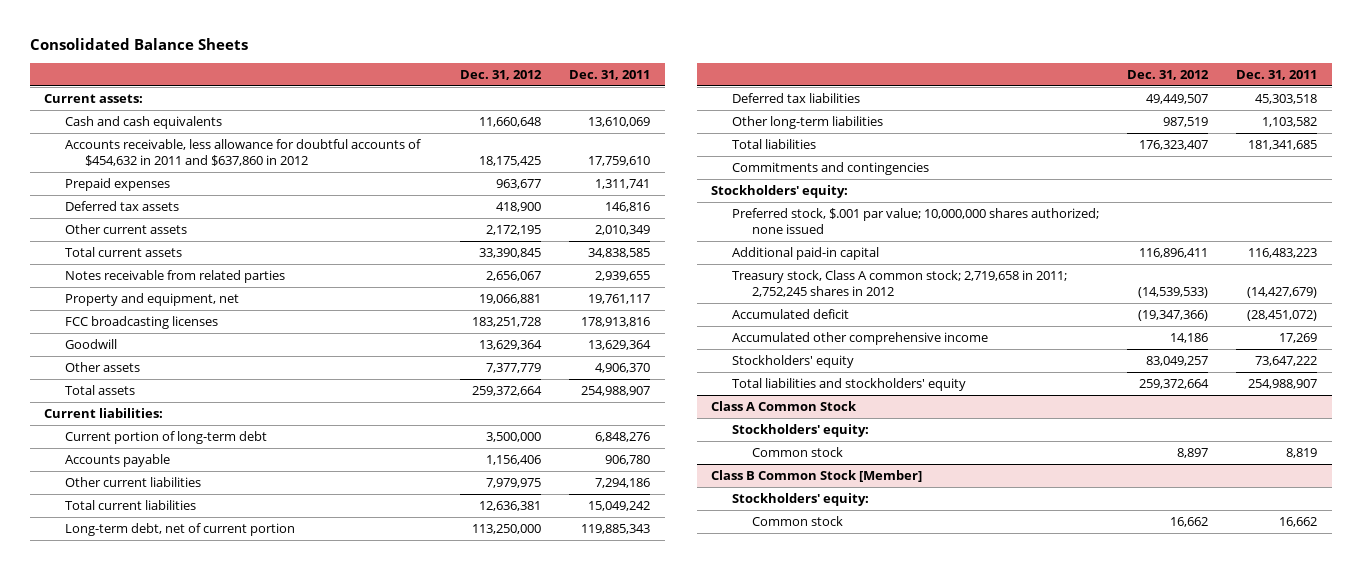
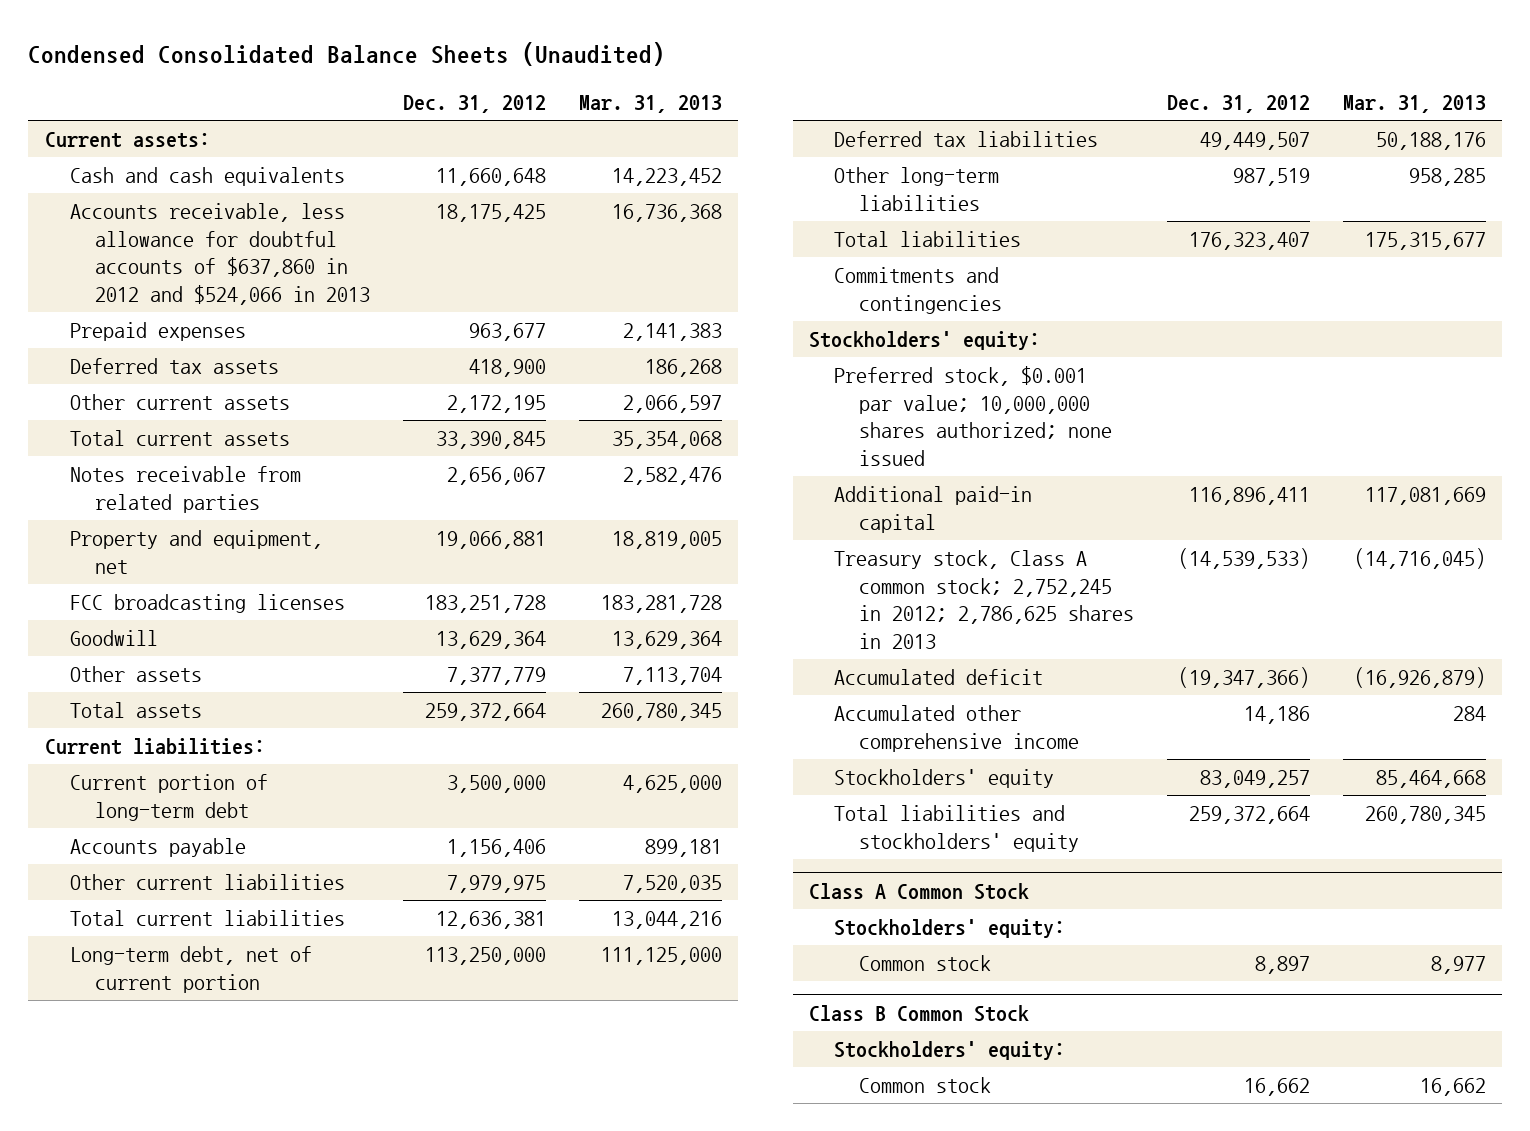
[30,38,249,51] Consolidated Balance Sheets -> [28,42,666,67] Condensed Consolidated Balance Sheets (Unaudited)
[569,70,651,81] Dec. 31, 2011 -> none
none -> [578,95,722,114] Mar. 31, 2013
[64,138,421,166] Accounts receivable, less allowance for doubtful accounts of $454,632 in 2011 and $637,860 in 2012 -> [70,203,371,305] Accounts receivable, less allowance for doubtful accounts of $637,860 in 2012 and $524,066 in 2013
[731,207,1099,234] Preferred stock, $.001 par value; 10,000,000 shares authorized; none issued -> [834,366,1113,466] Preferred stock, $0.001 par value; 10,000,000 shares authorized; none issued
[731,269,1067,297] Treasury stock, Class A common stock; 2,719,658 in 2011; 2,752,245 shares in 2012 -> [834,550,1135,649] Treasury stock, Class A common stock; 2,752,245 in 2012; 2,786,625 shares in 2013
[711,469,923,482] Class B Common Stock [Member] -> [808,1004,1029,1022] Class B Common Stock

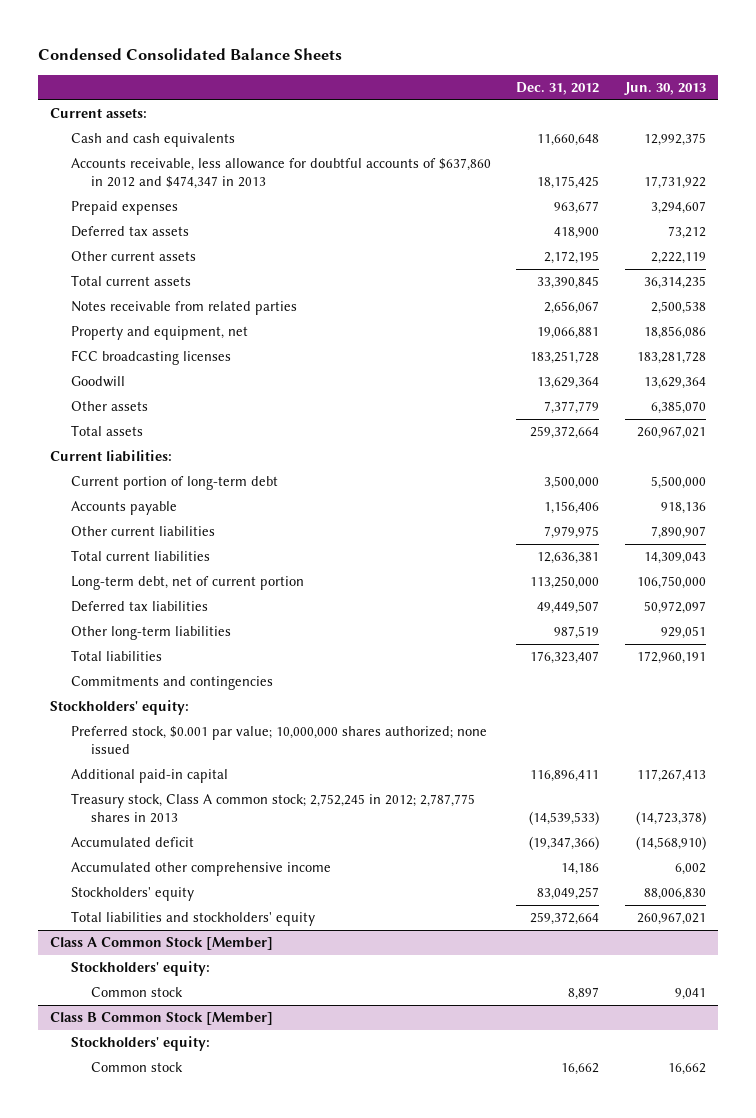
[28,42,666,67] Condensed Consolidated Balance Sheets (Unaudited) -> [37,48,342,61] Condensed Consolidated Balance Sheets
[578,95,722,114] Mar. 31, 2013 -> none
none -> [623,82,706,96] Jun. 30, 2013
[70,203,371,305] Accounts receivable, less allowance for doubtful accounts of $637,860 in 2012 and $524,066 in 2013 -> [70,158,491,190] Accounts receivable, less allowance for doubtful accounts of $637,860 in 2012 and $474,347 in 2013
[834,550,1135,649] Treasury stock, Class A common stock; 2,752,245 in 2012; 2,786,625 shares in 2013 -> [70,793,475,824] Treasury stock, Class A common stock; 2,752,245 in 2012; 2,787,775 shares in 2013
[808,882,1029,900] Class A Common Stock -> [50,937,274,951] Class A Common Stock [Member]
[808,1004,1029,1022] Class B Common Stock -> [50,1012,274,1026] Class B Common Stock [Member]

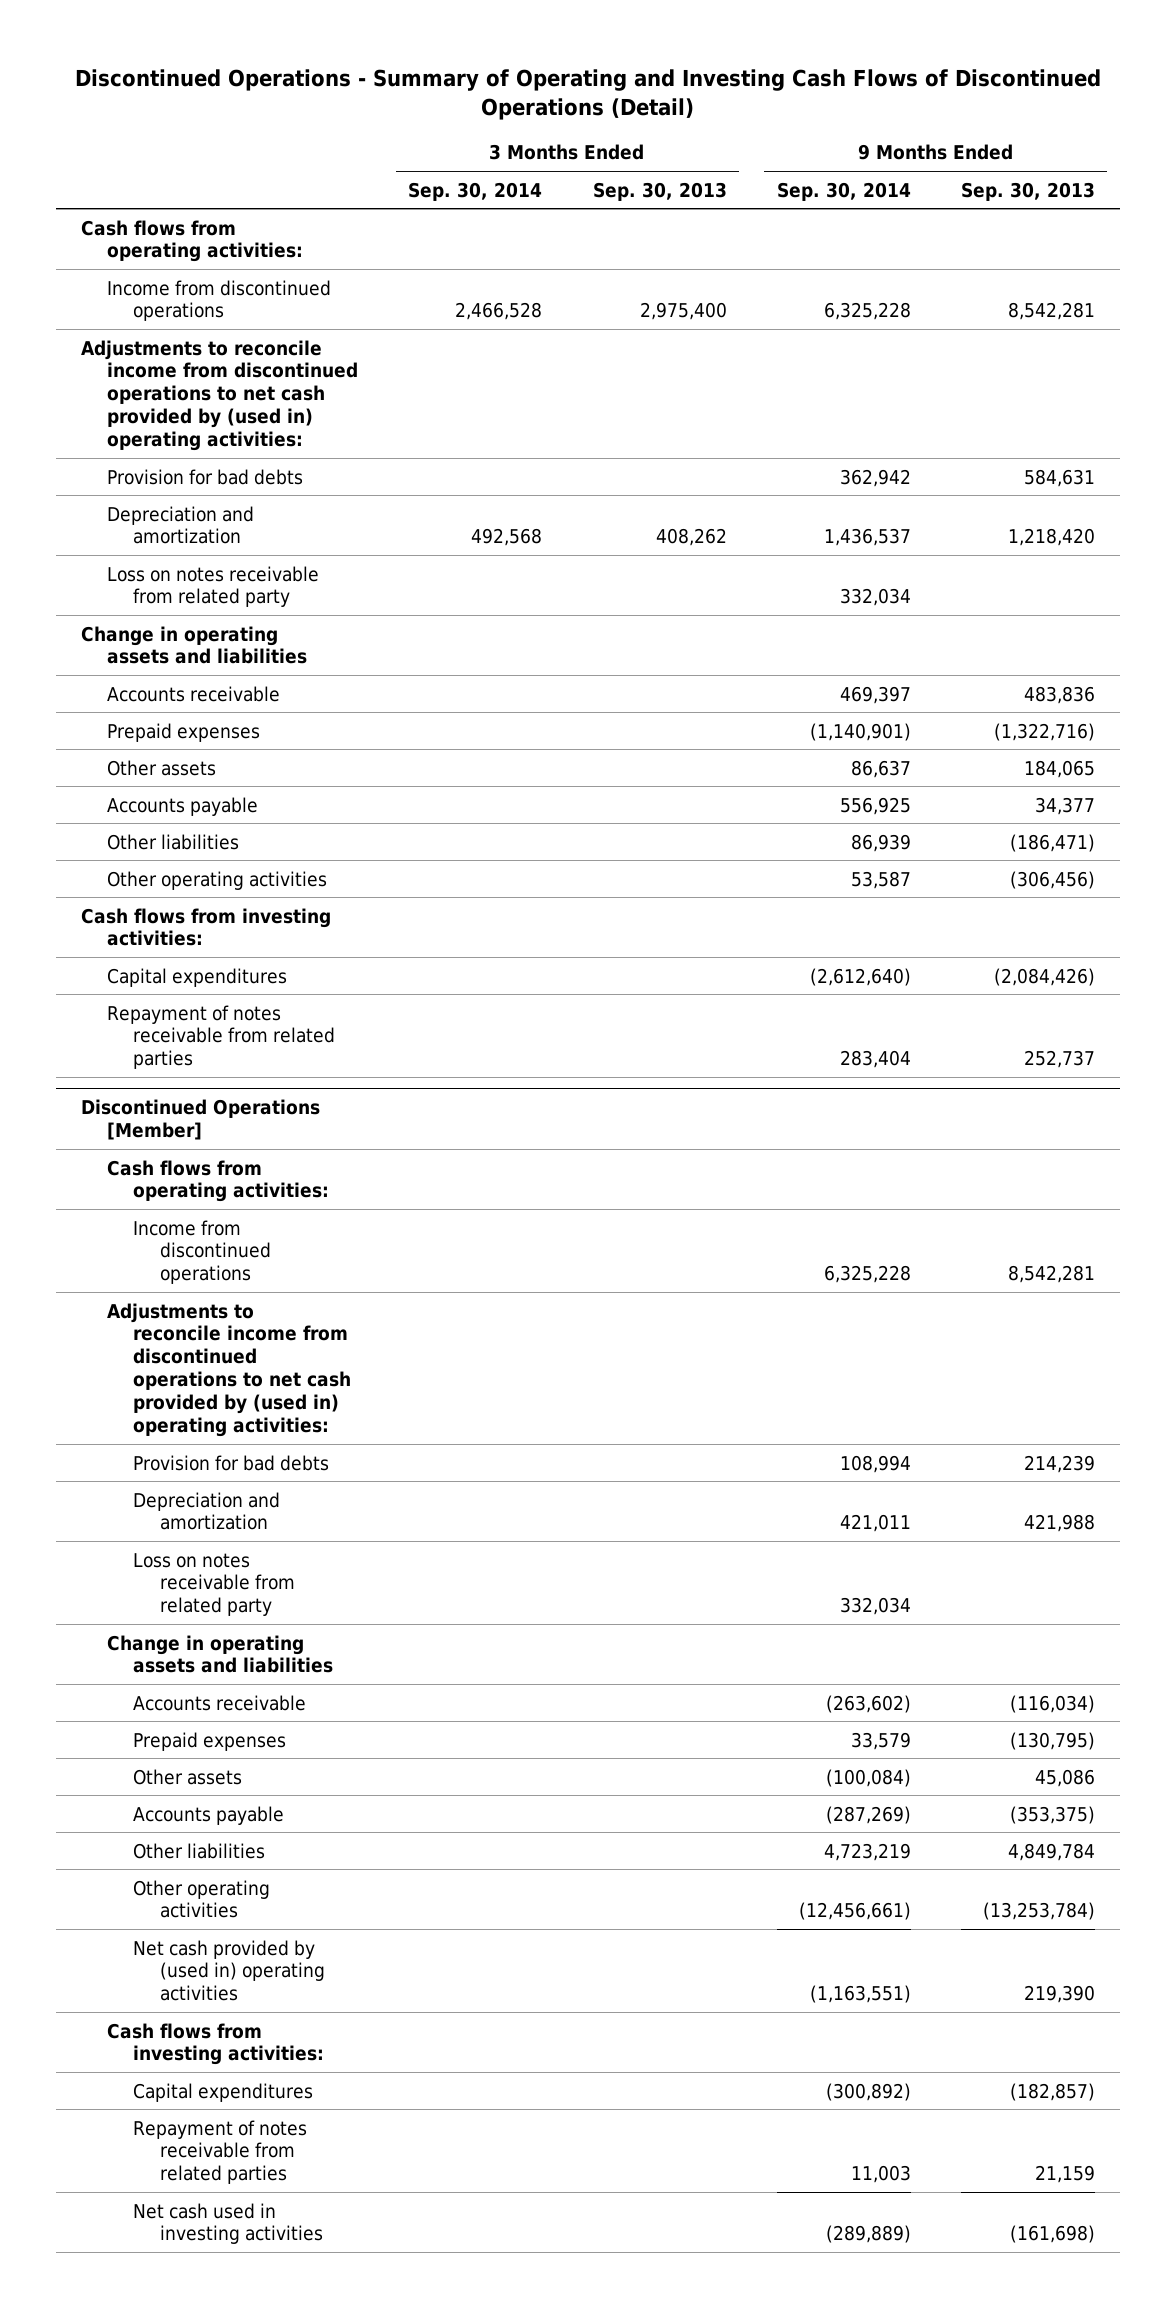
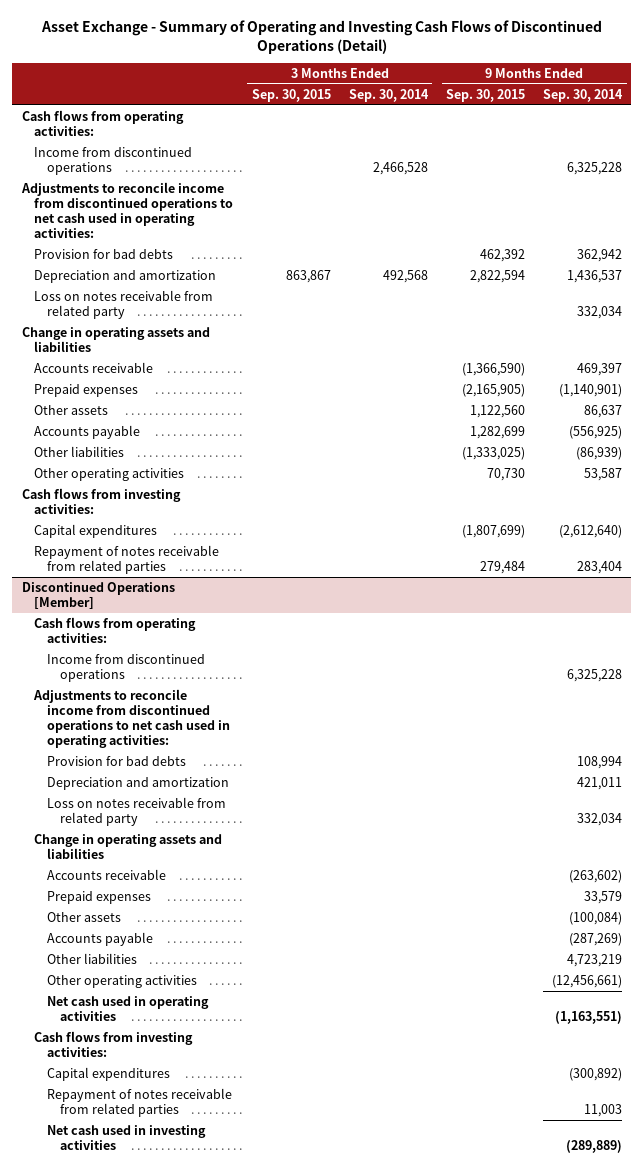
[74,68,1101,120] Discontinued Operations - Summary of Operating and Investing Cash Flows of Discontinued Operations (Detail) -> [40,19,602,54] Asset Exchange - Summary of Operating and Investing Cash Flows of Discontinued Operations (Detail)
[592,181,727,201] Sep. 30, 2013 -> none
[960,181,1095,201] Sep. 30, 2013 -> none
none -> [251,88,331,102] Sep. 30, 2015
none -> [446,88,526,102] Sep. 30, 2015
[81,339,359,452] Adjustments to reconcile income from discontinued operations to net cash provided by (used in) operating activities: -> [20,181,234,238] Adjustments to reconcile income from discontinued operations to net cash used in operating activities:
[839,796,911,815] 556,925 -> [569,425,623,439] (556,925)
[850,833,911,852] 86,939 -> [576,446,623,460] (86,939)
[107,1302,352,1437] Adjustments to reconcile income from discontinued operations to net cash provided by (used in) operating activities: -> [33,688,231,748] Adjustments to reconcile income from discontinued operations to net cash used in operating activities:
[133,1939,325,2002] Net cash provided by (used in) operating activities -> [47,995,210,1021] Net cash used in operating activities

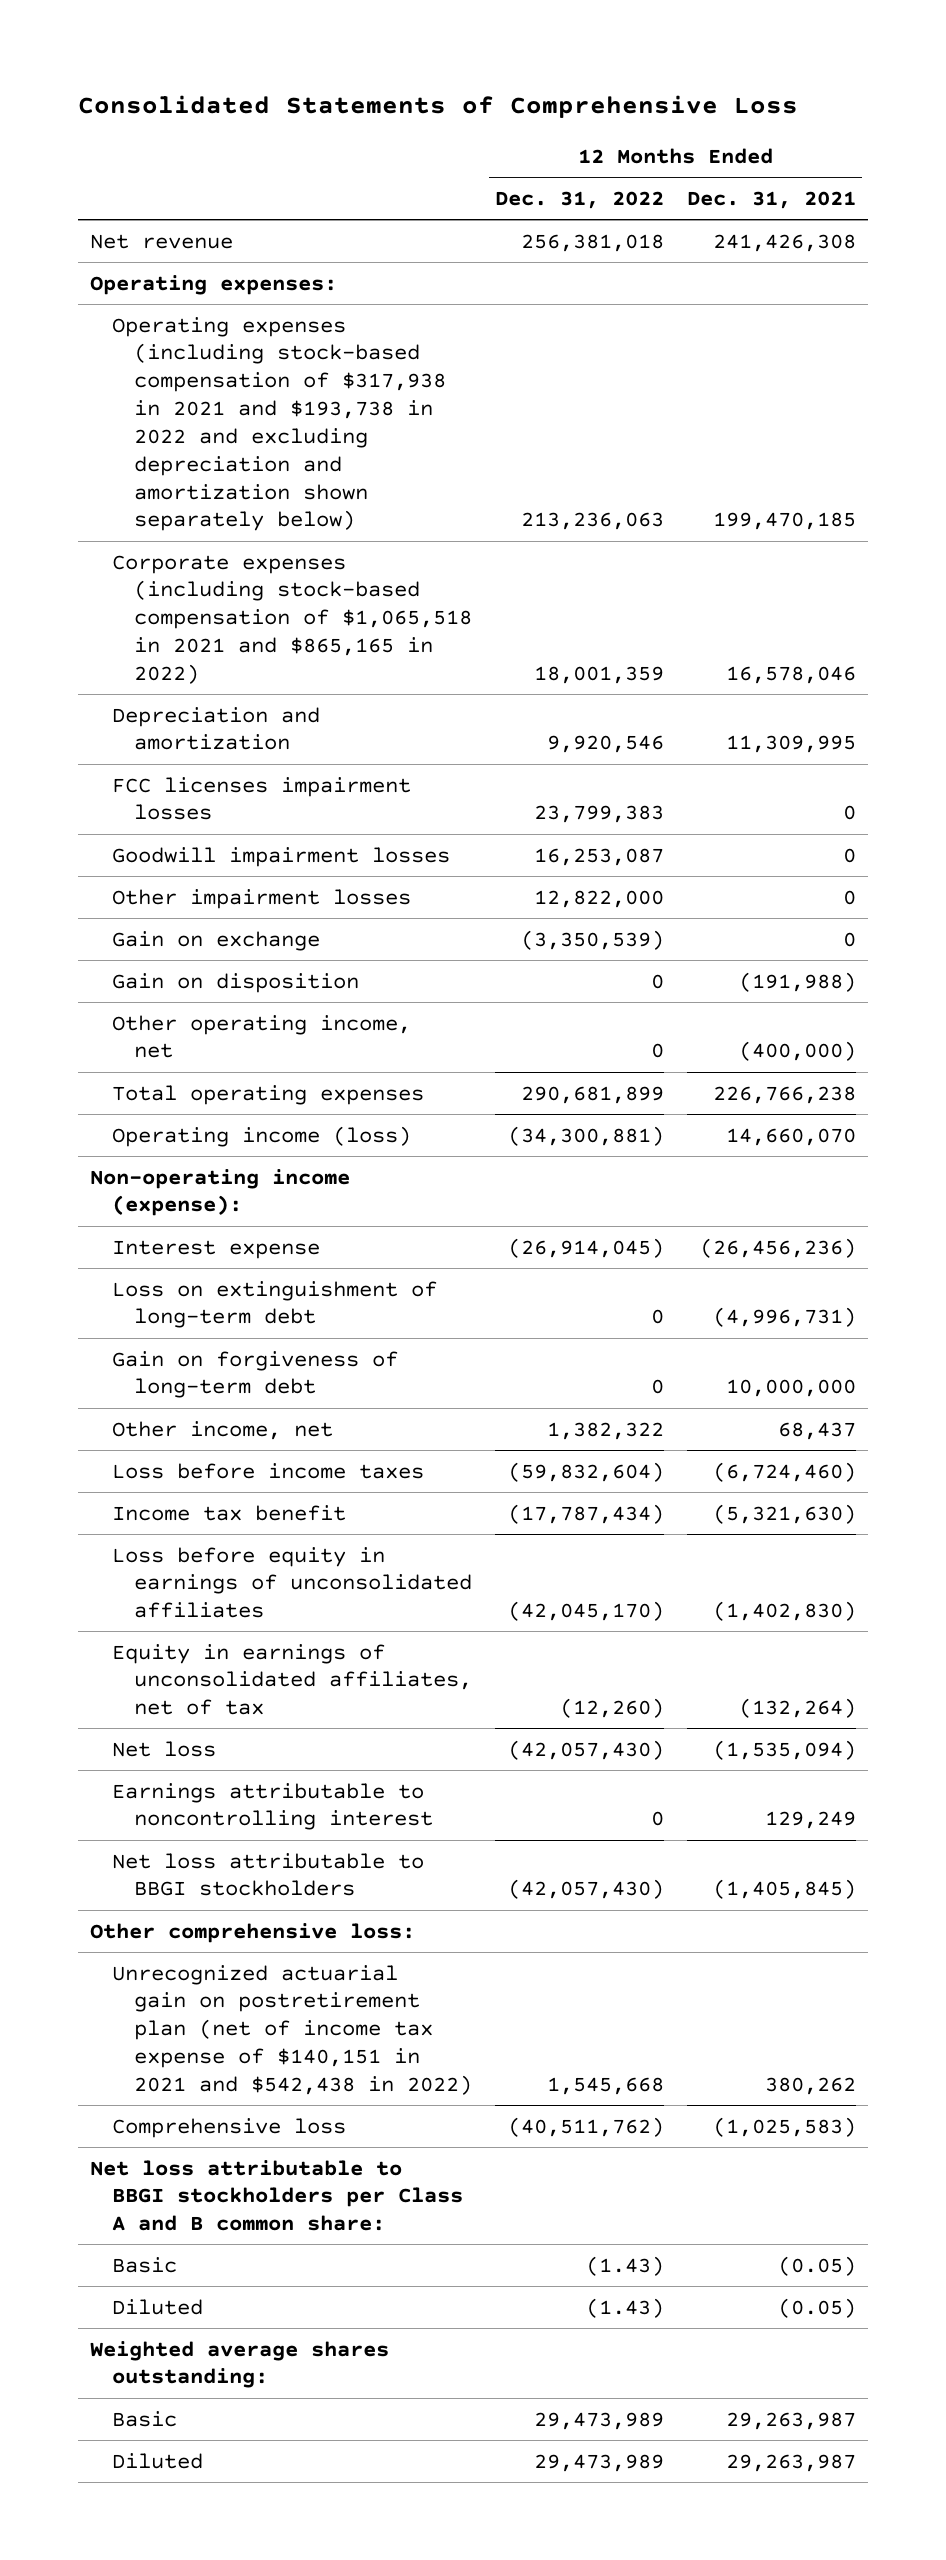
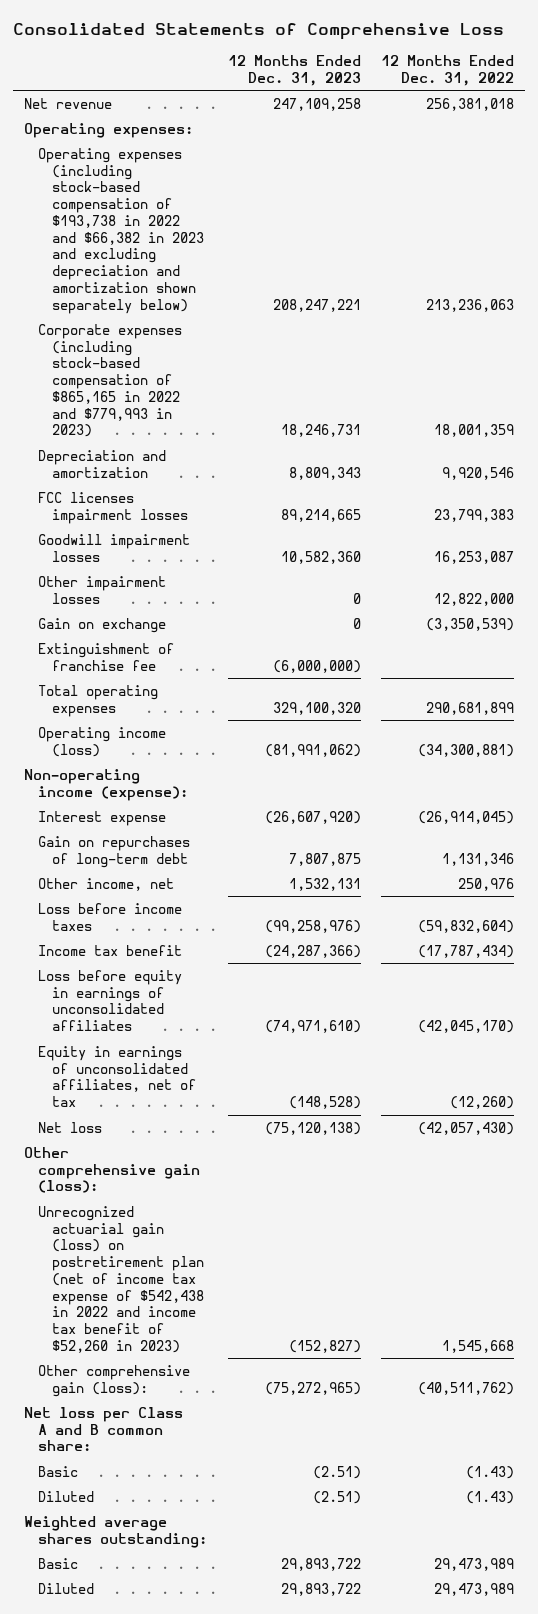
[687,191,857,210] Dec. 31, 2021 -> none
none -> [227,55,361,87] 12 Months Ended Dec. 31, 2023
[111,316,447,532] Operating expenses (including stock-based compensation of $317,938 in 2021 and $193,738 in 2022 and excluding depreciation and amortization shown separately below) -> [37,147,204,314] Operating expenses (including stock-based compensation of $193,738 in 2022 and $66,382 in 2023 and excluding depreciation and amortization shown separately below)
[111,554,473,684] Corporate expenses (including stock-based compensation of $1,065,518 in 2021 and $865,165 in 2022) -> [37,323,182,438] Corporate expenses (including stock-based compensation of $865,165 in 2022 and $779,993 in 2023)
[111,972,359,993] Gain on disposition -> none
[111,1014,411,1059] Other operating income, net -> none
none -> [37,642,174,671] Extinguishment of franchise fee
[111,1350,398,1399] Gain on forgiveness of long-term debt -> none
[111,1280,437,1329] Loss on extinguishment of long-term debt -> [37,835,190,868] Gain on repurchases of long-term debt
[651,1309,665,1325] 0 -> [442,852,515,866] 1,131,346
[547,1421,665,1440] 1,382,322 -> [458,877,515,891] 250,976
[111,1782,434,1831] Earnings attributable to noncontrolling interest -> none
[111,1852,424,1897] Net loss attributable to BBGI stockholders -> none
[89,1922,415,1943] Other comprehensive loss: -> [23,1146,200,1194] Other comprehensive gain (loss):
[111,1964,473,2095] Unrecognized actuarial gain on postretirement plan (net of income tax expense of $140,151 in 2021 and $542,438 in 2022) -> [37,1205,204,1354] Unrecognized actuarial gain (loss) on postretirement plan (net of income tax expense of $542,438 in 2022 and income tax benefit of $52,260 in 2023)
[111,2117,346,2138] Comprehensive loss -> [37,1364,190,1397] Other comprehensive gain (loss):
[89,2159,463,2232] Net loss attributable to BBGI stockholders per Class A and B common share: -> [23,1406,183,1452] Net loss per Class A and B common share:

